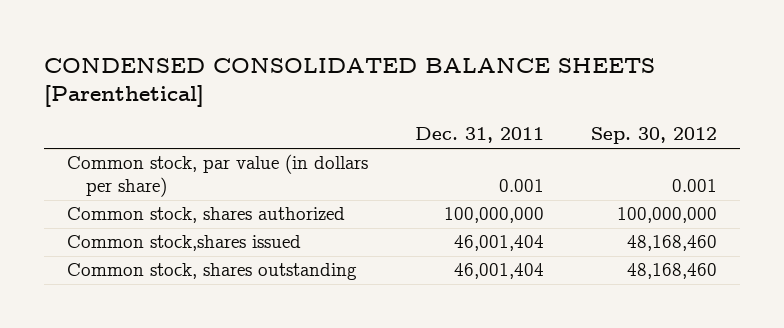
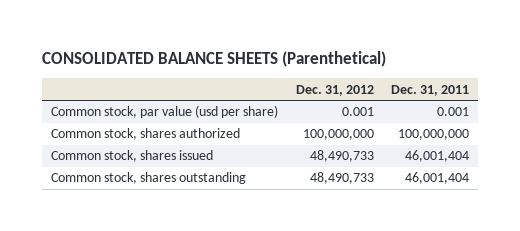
[43,57,655,108] CONDENSED CONSOLIDATED BALANCE SHEETS [Parenthetical] -> [42,51,387,68] CONSOLIDATED BALANCE SHEETS (Parenthetical)
[590,127,717,145] Sep. 30, 2012 -> none
none -> [295,84,374,96] Dec. 31, 2012
[67,154,369,198] Common stock, par value (in dollars per share) -> [50,105,278,119] Common stock, par value (usd per share)
[67,235,302,252] Common stock,shares issued -> [50,150,213,163] Common stock, shares issued

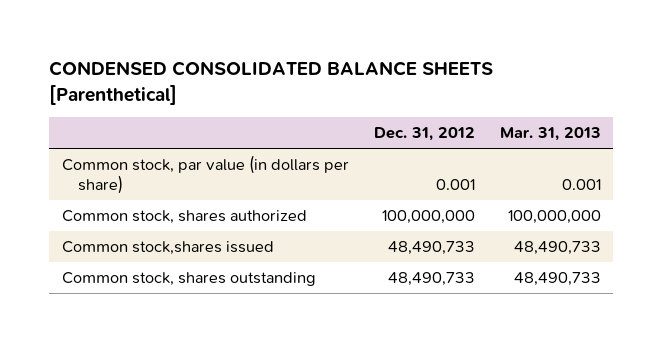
[42,51,387,68] CONSOLIDATED BALANCE SHEETS (Parenthetical) -> [49,61,494,105] CONDENSED CONSOLIDATED BALANCE SHEETS [Parenthetical]
[391,84,470,96] Dec. 31, 2011 -> none
none -> [499,127,601,142] Mar. 31, 2013
[50,105,278,119] Common stock, par value (usd per share) -> [61,155,349,195] Common stock, par value (in dollars per share)
[50,150,213,163] Common stock, shares issued -> [61,241,274,256] Common stock,shares issued

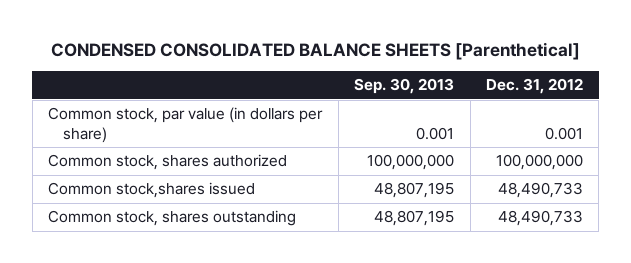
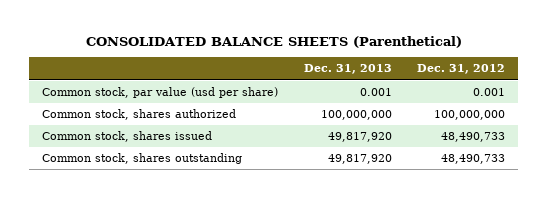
[50,41,580,60] CONDENSED CONSOLIDATED BALANCE SHEETS [Parenthetical] -> [85,36,462,49] CONSOLIDATED BALANCE SHEETS (Parenthetical)
[354,78,455,95] Sep. 30, 2013 -> none
none -> [303,64,392,75] Dec. 31, 2013
[48,107,324,143] Common stock, par value (in dollars per share) -> [42,87,279,99] Common stock, par value (usd per share)
[48,182,256,199] Common stock,shares issued -> [42,131,213,143] Common stock, shares issued

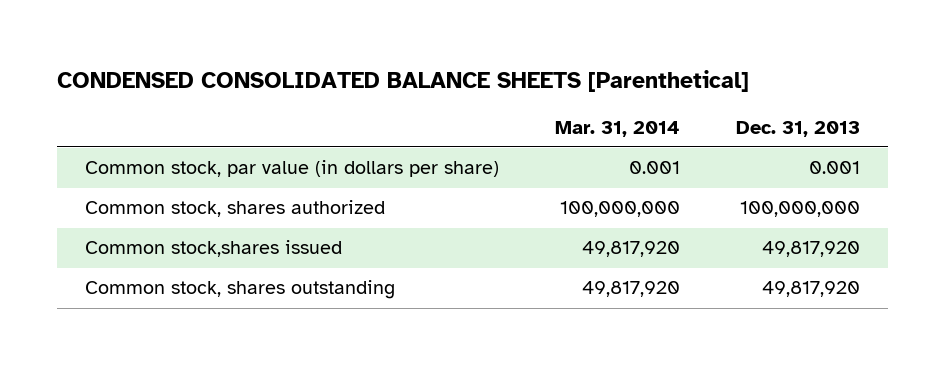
[85,36,462,49] CONSOLIDATED BALANCE SHEETS (Parenthetical) -> [57,69,750,92] CONDENSED CONSOLIDATED BALANCE SHEETS [Parenthetical]
[417,64,506,75] Dec. 31, 2012 -> none
none -> [555,120,681,137] Mar. 31, 2014
[42,87,279,99] Common stock, par value (usd per share) -> [85,160,500,178] Common stock, par value (in dollars per share)
[42,131,213,143] Common stock, shares issued -> [85,240,343,258] Common stock,shares issued

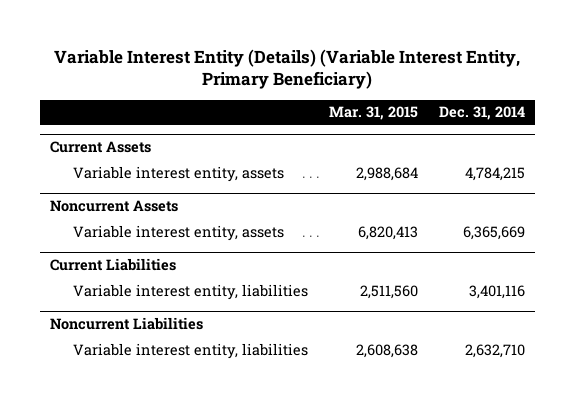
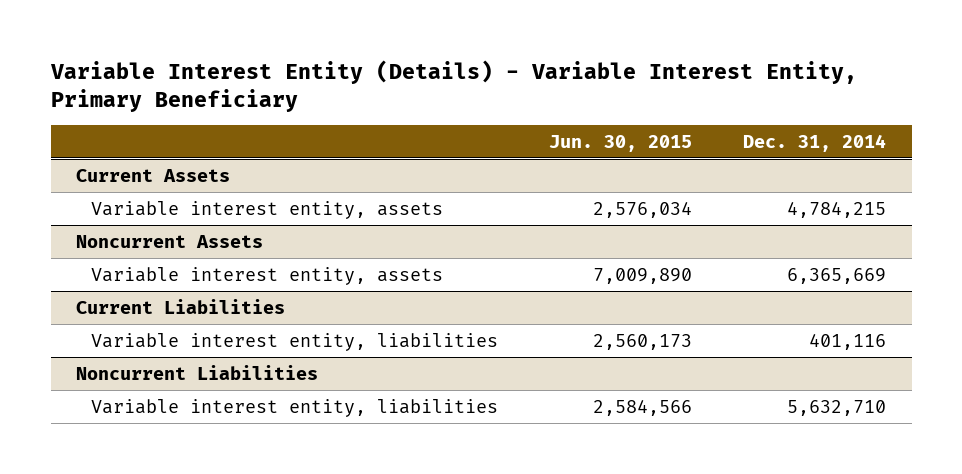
[54,48,521,90] Variable Interest Entity (Details) (Variable Interest Entity, Primary Beneficiary) -> [49,59,857,112] Variable Interest Entity (Details) - Variable Interest Entity, Primary Beneficiary
[329,106,419,121] Mar. 31, 2015 -> none
none -> [549,134,693,152] Jun. 30, 2015
[468,284,525,299] 3,401,116 -> [809,333,887,350] 401,116
[464,343,525,358] 2,632,710 -> [787,399,887,416] 5,632,710

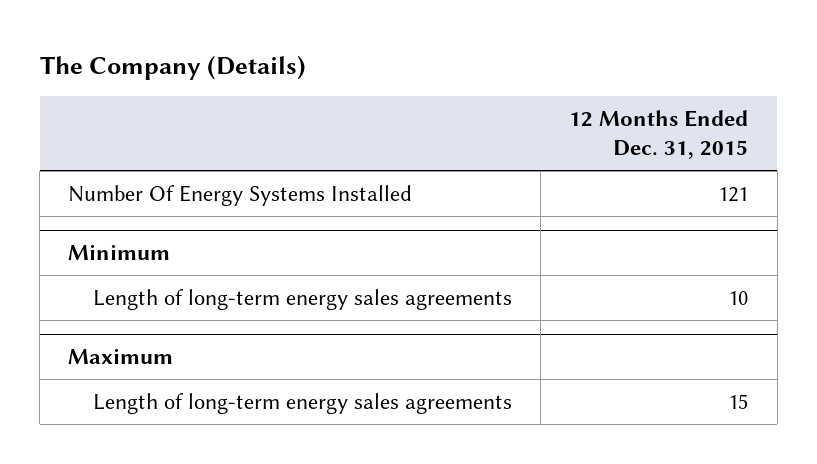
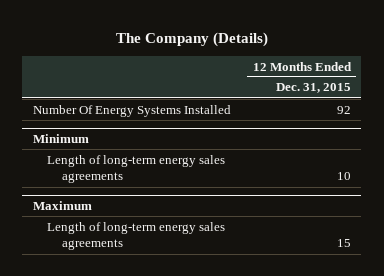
[718,186,749,202] 121 -> [336,105,351,114] 92

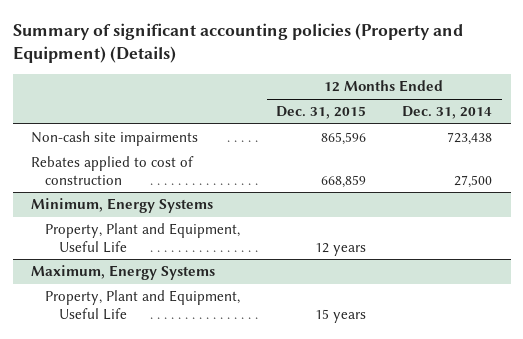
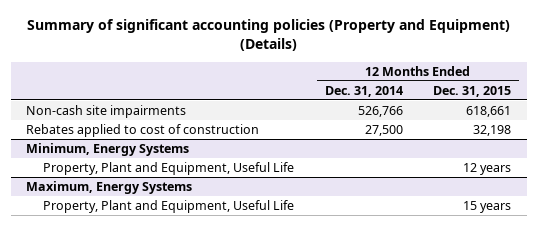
[321,132,367,146] 865,596 -> [466,105,512,117] 618,661
[447,132,493,146] 723,438 -> [357,105,403,117] 526,766
[321,174,367,188] 668,859 -> [473,124,512,136] 32,198

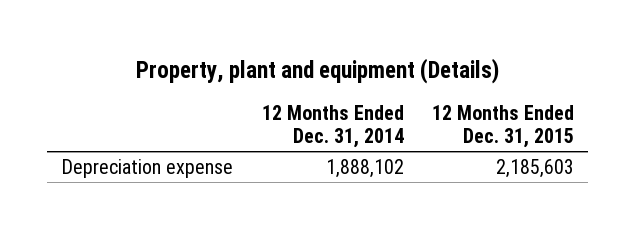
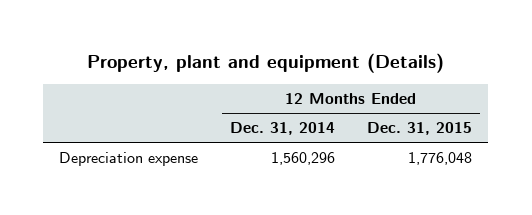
[325,159,404,179] 1,888,102 -> [271,152,336,166] 1,560,296
[495,159,574,179] 2,185,603 -> [408,152,473,166] 1,776,048

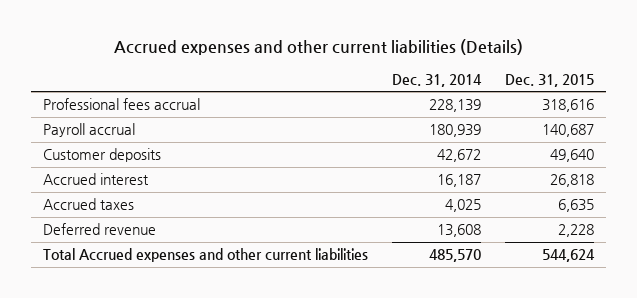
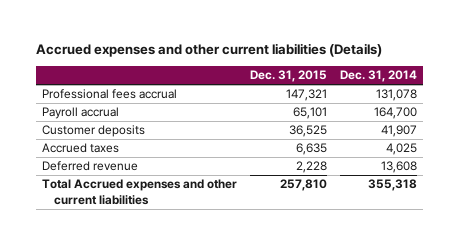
[42,173,149,186] Accrued interest -> none
[429,99,482,113] 228,139 -> [375,89,417,102] 131,078
[542,99,595,113] 318,616 -> [285,89,327,102] 147,321
[429,124,482,138] 180,939 -> [373,107,417,120] 164,700
[542,124,595,138] 140,687 -> [292,107,327,120] 65,101
[437,149,482,163] 42,672 -> [380,125,417,138] 41,907
[550,149,595,163] 49,640 -> [288,125,327,138] 36,525
[429,249,482,263] 485,570 -> [367,179,417,192] 355,318
[542,249,596,263] 544,624 -> [279,179,327,192] 257,810

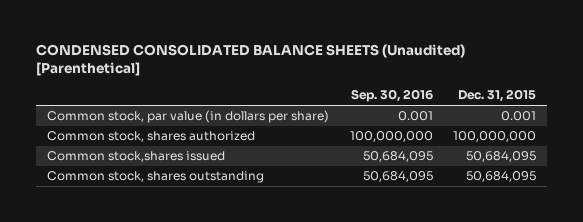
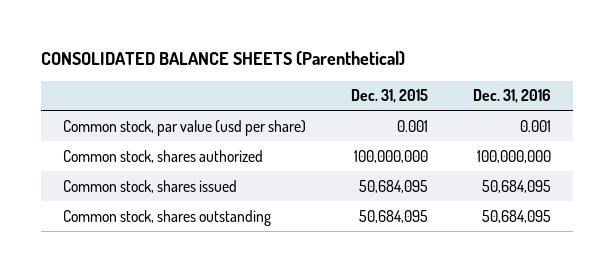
[36,43,466,77] CONDENSED CONSOLIDATED BALANCE SHEETS (Unaudited) [Parenthetical] -> [41,51,406,67] CONSOLIDATED BALANCE SHEETS (Parenthetical)
[350,89,433,103] Sep. 30, 2016 -> none
none -> [472,89,551,104] Dec. 31, 2016
[46,110,329,124] Common stock, par value (in dollars per share) -> [63,119,307,136] Common stock, par value (usd per share)
[46,151,225,163] Common stock,shares issued -> [63,179,238,193] Common stock, shares issued

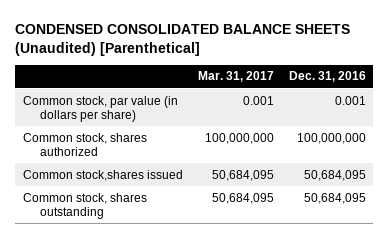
[41,51,406,67] CONSOLIDATED BALANCE SHEETS (Parenthetical) -> [15,24,351,56] CONDENSED CONSOLIDATED BALANCE SHEETS (Unaudited) [Parenthetical]
[351,89,429,104] Dec. 31, 2015 -> none
none -> [197,71,274,83] Mar. 31, 2017
[63,119,307,136] Common stock, par value (usd per share) -> [22,95,178,122] Common stock, par value (in dollars per share)
[63,179,238,193] Common stock, shares issued -> [22,169,183,181] Common stock,shares issued

